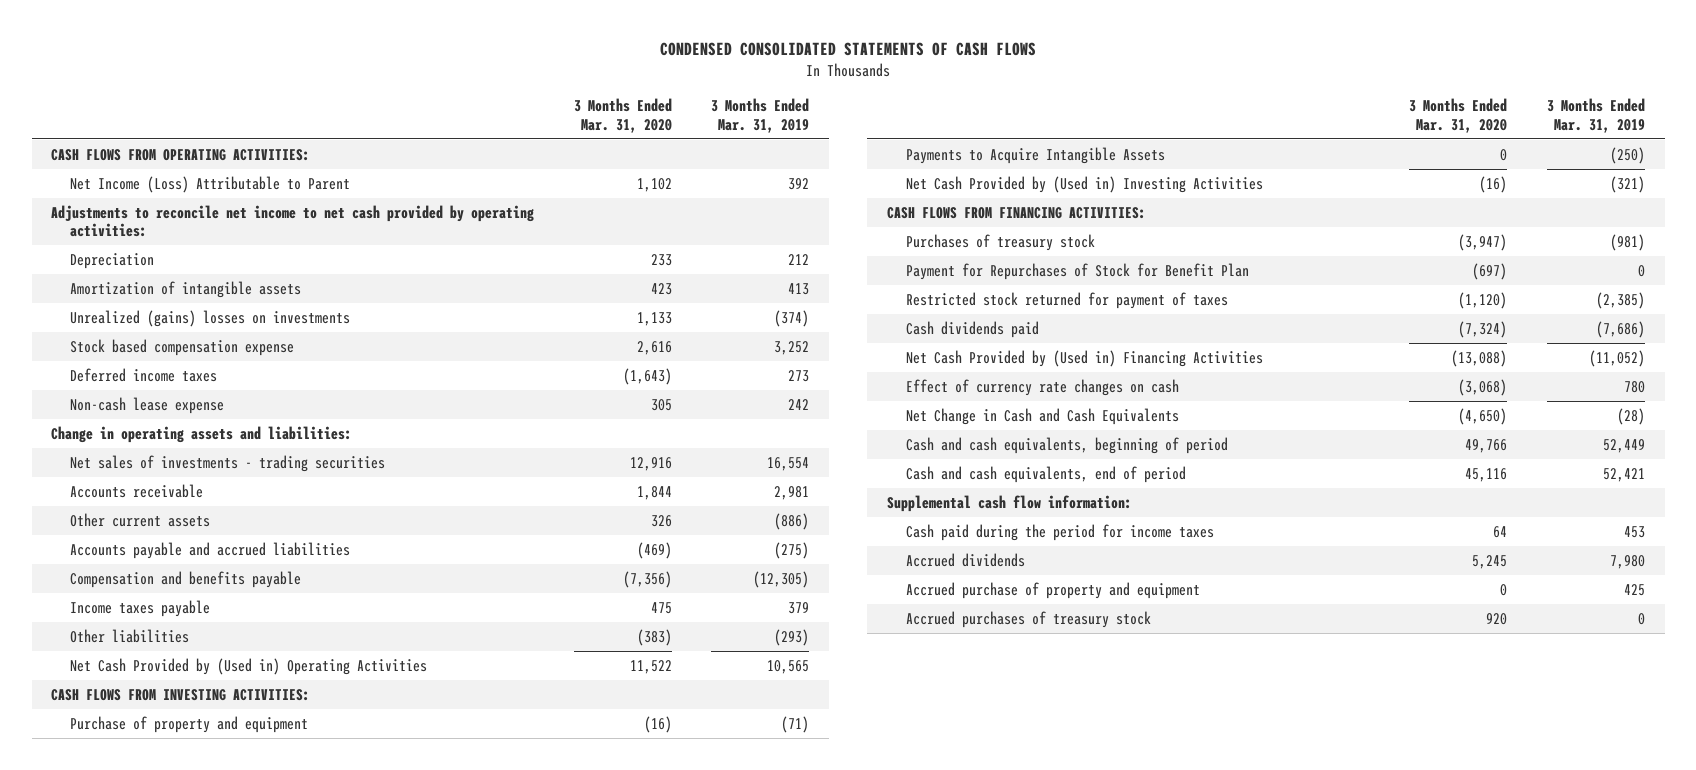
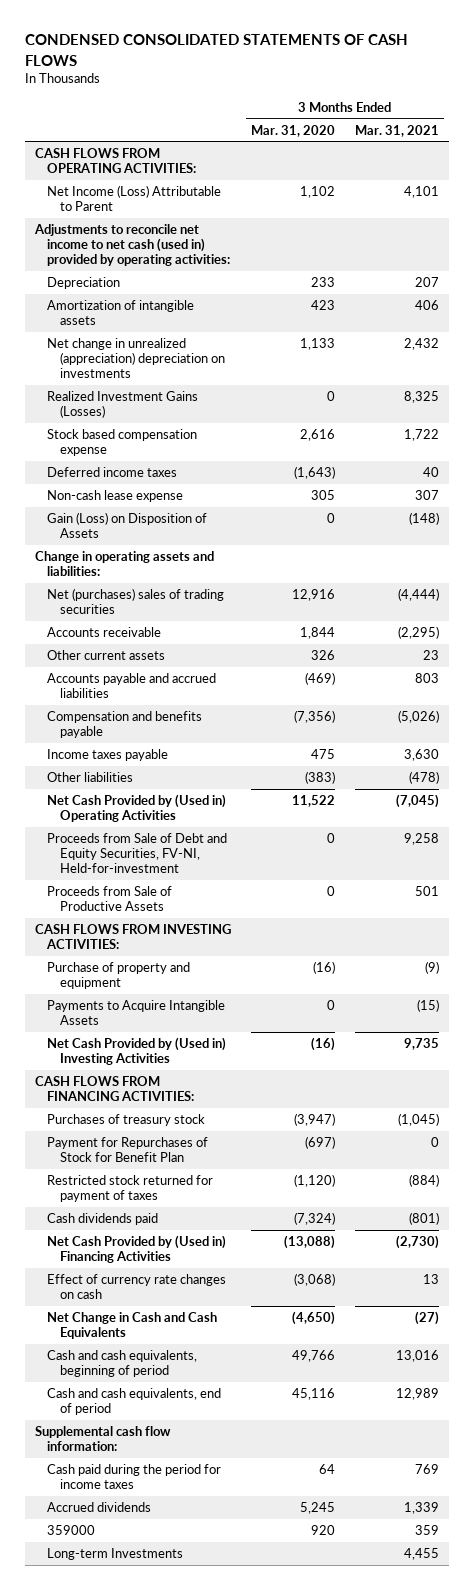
[711,98,810,133] 3 Months Ended Mar. 31, 2019 -> none
none -> [354,124,439,137] Mar. 31, 2021
[51,204,535,238] Adjustments to reconcile net income to net cash provided by operating activities: -> [34,223,231,267] Adjustments to reconcile net income to net cash (used in) provided by operating activities:
[70,309,351,327] Unrealized (gains) losses on investments -> [47,337,225,379] Net change in unrealized (appreciation) depreciation on investments
none -> [47,390,199,419] Realized Investment Gains (Losses)
none -> [47,511,208,539] Gain (Loss) on Disposition of Assets
[70,454,386,472] Net sales of investments - trading securities -> [47,587,225,615] Net (purchases) sales of trading securities
none -> [47,832,228,874] Proceeds from Sale of Debt and Equity Securities, FV-NI, Held-for-investment
none -> [47,885,173,912] Proceeds from Sale of Productive Assets
[906,581,1201,599] Accrued purchase of property and equipment -> none
[906,610,1152,628] Accrued purchases of treasury stock -> [47,1524,96,1535] 359000
none -> [47,1547,184,1560] Long-term Investments

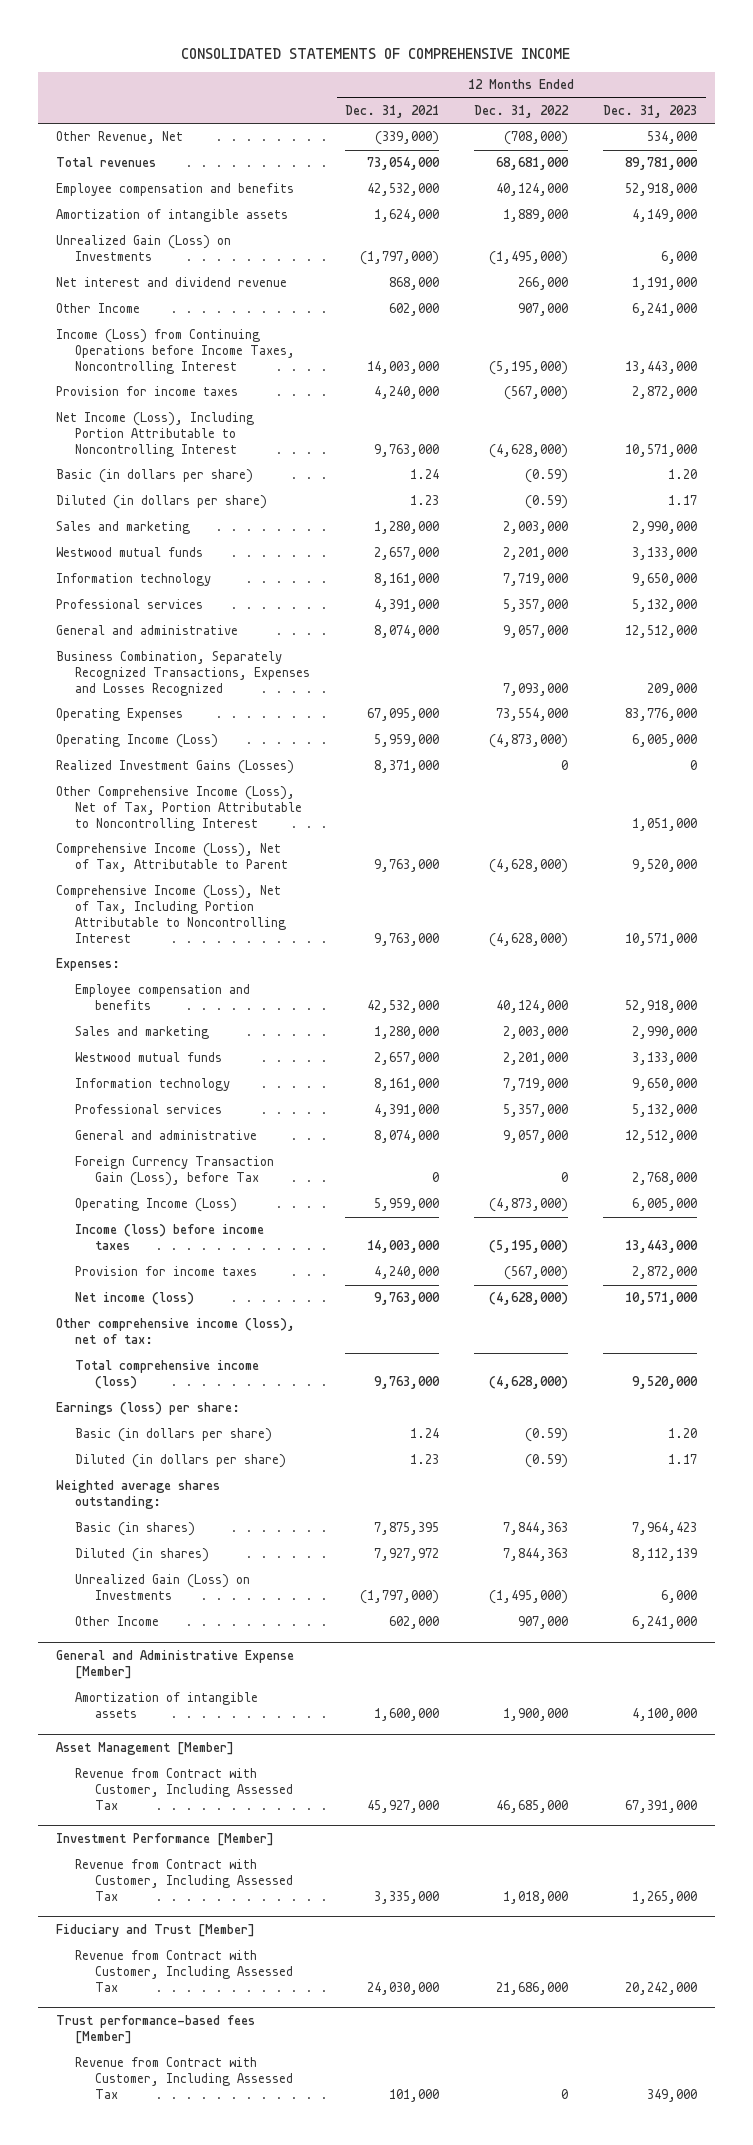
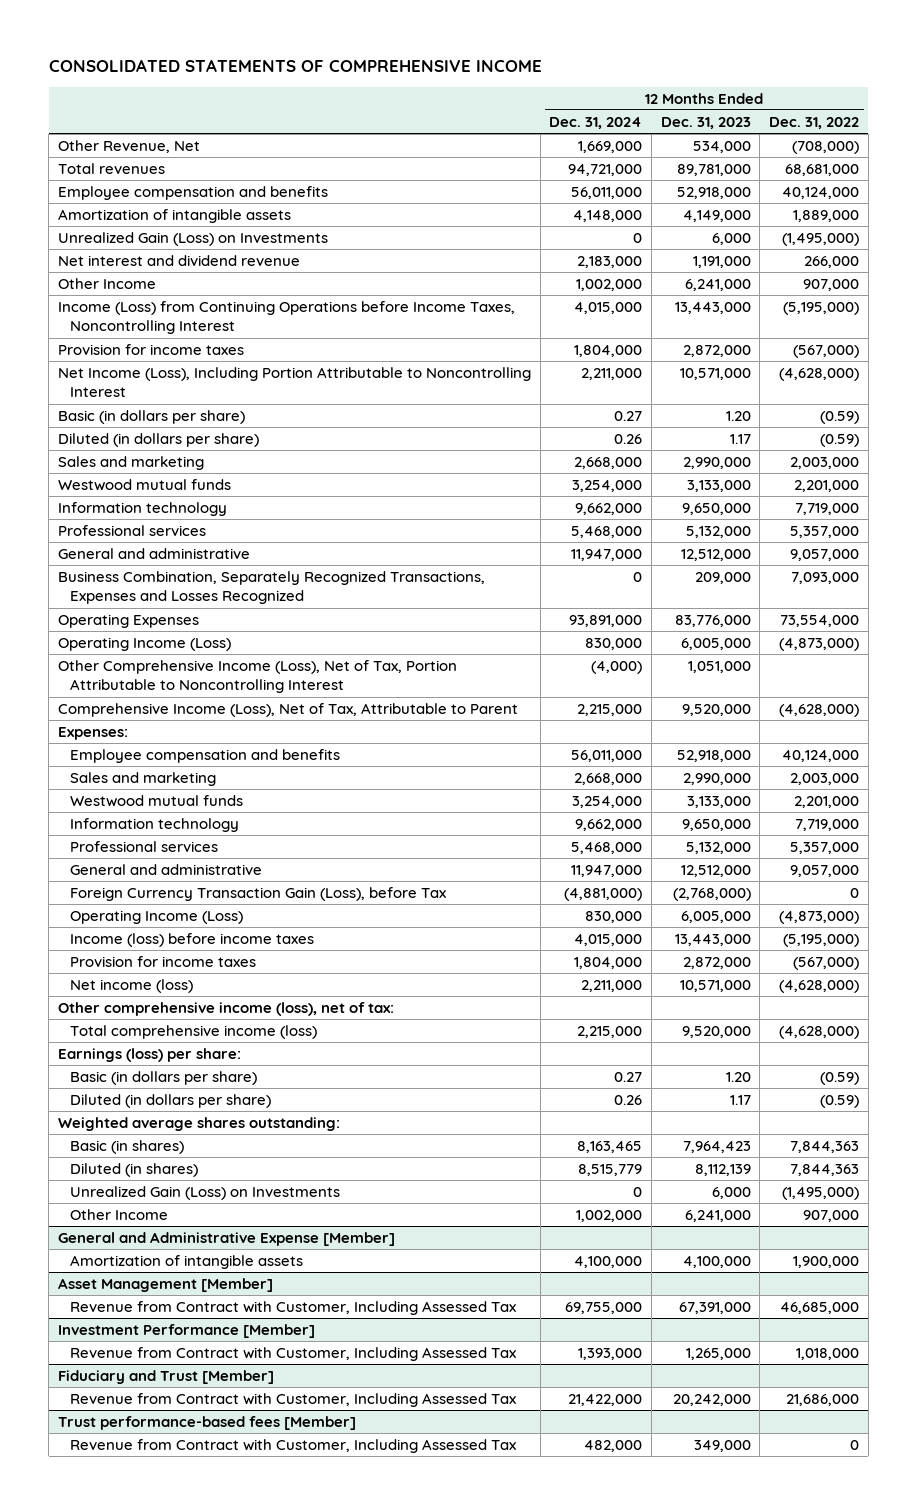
[345,104,440,118] Dec. 31, 2021 -> none
none -> [549,116,643,129] Dec. 31, 2024
[55,760,294,775] Realized Investment Gains (Losses) -> none
[55,885,287,944] Comprehensive Income (Loss), Net of Tax, Including Portion Attributable to Noncontrolling Interest -> none
[632,1172,698,1186] 2,768,000 -> [672,888,751,902] (2,768,000)

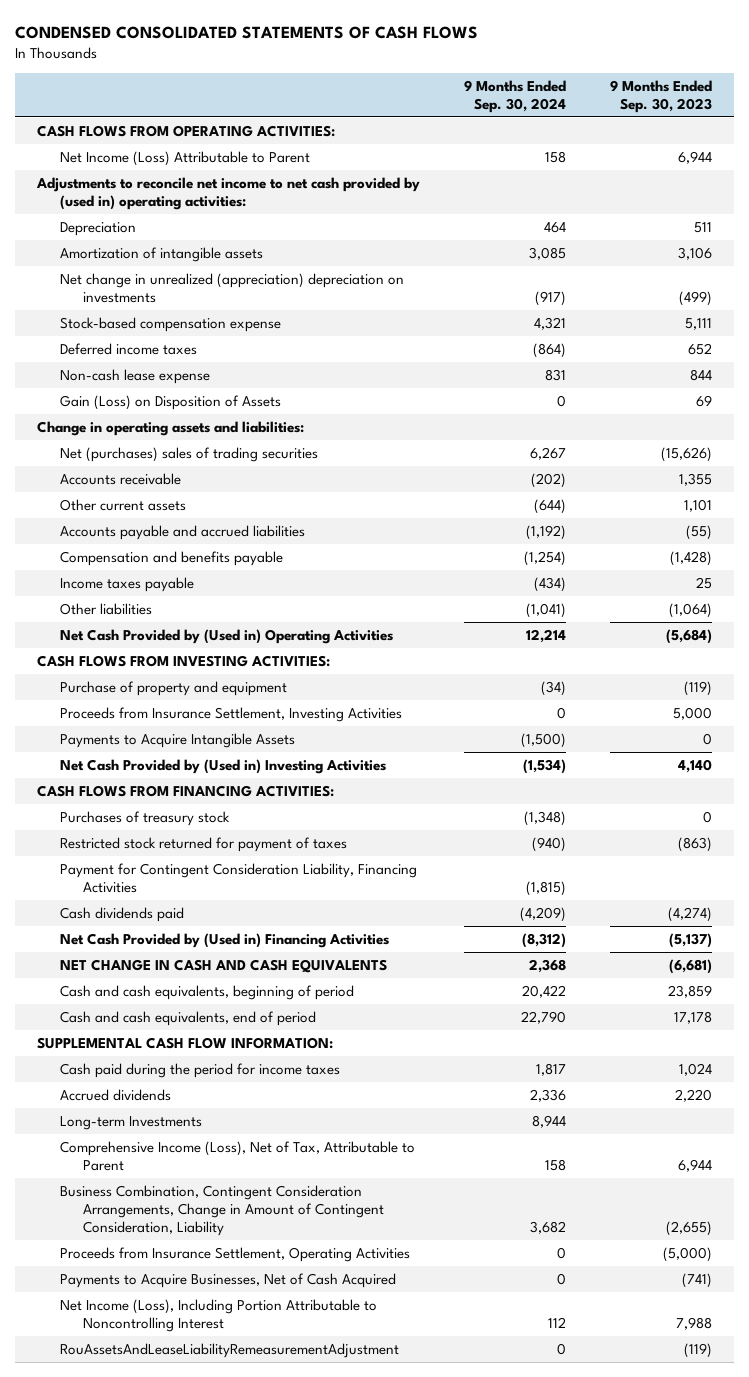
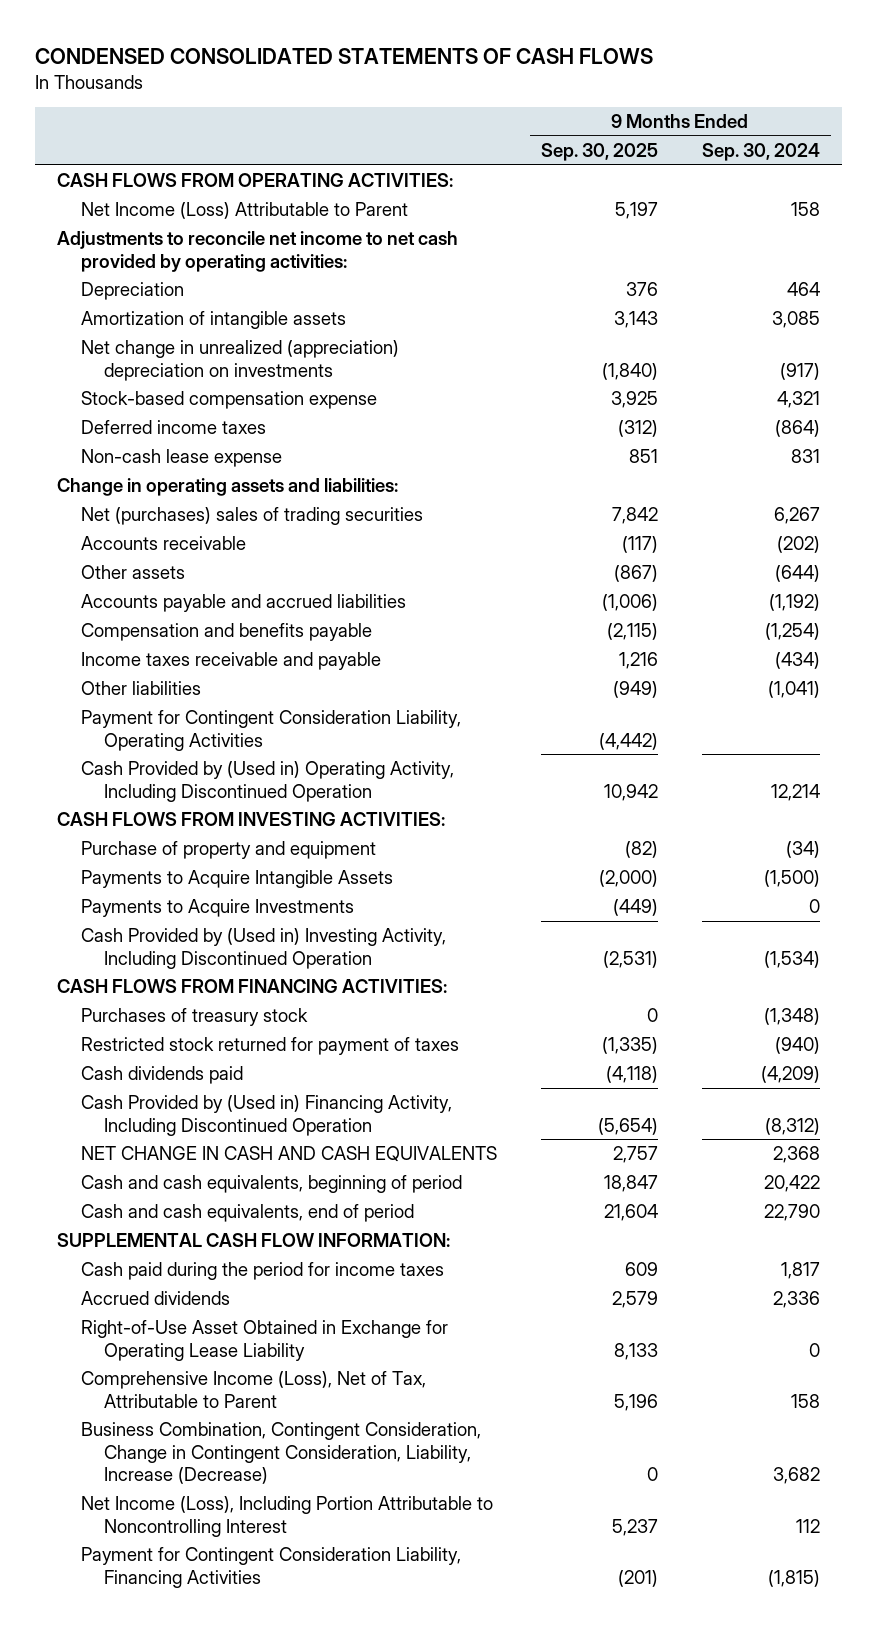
[609,79,712,113] 9 Months Ended Sep. 30, 2023 -> none
none -> [540,142,658,161] Sep. 30, 2025
[36,176,421,210] Adjustments to reconcile net income to net cash provided by (used in) operating activities: -> [57,231,459,272] Adjustments to reconcile net income to net cash provided by operating activities:
[59,394,281,410] Gain (Loss) on Disposition of Assets -> none
[59,498,186,511] Other current assets -> [80,565,185,580] Other assets
[59,576,194,592] Income taxes payable -> [80,652,381,671] Income taxes receivable and payable
none -> [80,710,461,751] Payment for Contingent Consideration Liability, Operating Activities
[59,628,393,644] Net Cash Provided by (Used in) Operating Activities -> [80,761,454,802] Cash Provided by (Used in) Operating Activity, Including Discontinued Operation
[59,706,402,722] Proceeds from Insurance Settlement, Investing Activities -> none
none -> [80,899,354,918] Payments to Acquire Investments
[59,758,386,774] Net Cash Provided by (Used in) Investing Activities -> [80,928,446,969] Cash Provided by (Used in) Investing Activity, Including Discontinued Operation
[59,932,389,948] Net Cash Provided by (Used in) Financing Activities -> [80,1095,452,1136] Cash Provided by (Used in) Financing Activity, Including Discontinued Operation
[59,1115,202,1130] Long-term Investments -> none
none -> [80,1320,448,1361] Right-of-Use Asset Obtained in Exchange for Operating Lease Liability
[59,1246,410,1262] Proceeds from Insurance Settlement, Operating Activities -> none
[59,1272,396,1288] Payments to Acquire Businesses, Net of Cash Acquired -> none
[59,1184,384,1236] Business Combination, Contingent Consideration Arrangements, Change in Amount of Contingent Consideration, Liability -> [80,1422,481,1485] Business Combination, Contingent Consideration, Change in Contingent Consideration, Liability, Increase (Decrease)
[59,1342,399,1358] RouAssetsAndLeaseLiabilityRemeasurementAdjustment -> none
[59,862,417,893] Payment for Contingent Consideration Liability, Financing Activities -> [80,1547,461,1588] Payment for Contingent Consideration Liability, Financing Activities

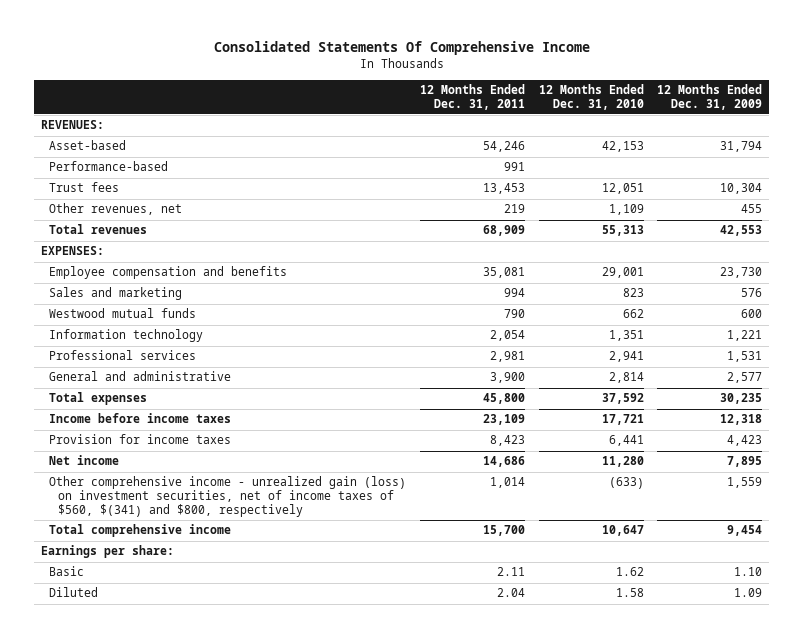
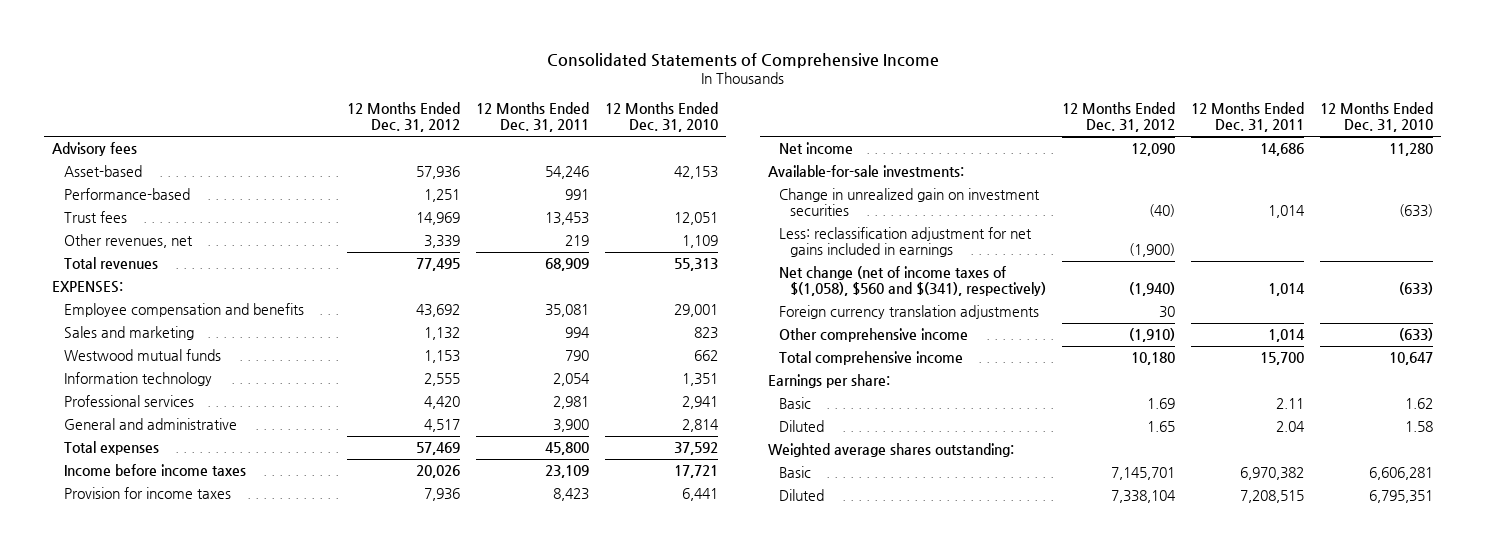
[213,41,590,56] Consolidated Statements Of Comprehensive Income -> [546,53,939,69] Consolidated Statements of Comprehensive Income
[657,84,763,110] 12 Months Ended Dec. 31, 2009 -> none
none -> [346,102,460,133] 12 Months Ended Dec. 31, 2012
[41,120,105,130] REVENUES: -> none
none -> [52,142,138,157] Advisory fees
none -> [767,165,964,178] Available-for-sale investments:
[49,476,407,517] Other comprehensive income - unrealized gain (loss) on investment securities, net of income taxes of $560, $(341) and $800, respectively -> [778,188,1040,217] Change in unrealized gain on investment securities
none -> [778,227,1032,258] Less: reclassification adjustment for net gains included in earnings
none -> [778,266,1047,297] Net change (net of income taxes of $(1,058), $560 and $(341), respectively)
none -> [778,305,1039,320] Foreign currency translation adjustments
none -> [778,328,968,343] Other comprehensive income
none -> [767,443,1014,458] Weighted average shares outstanding:
none -> [778,466,811,479] Basic
none -> [778,489,824,502] Diluted

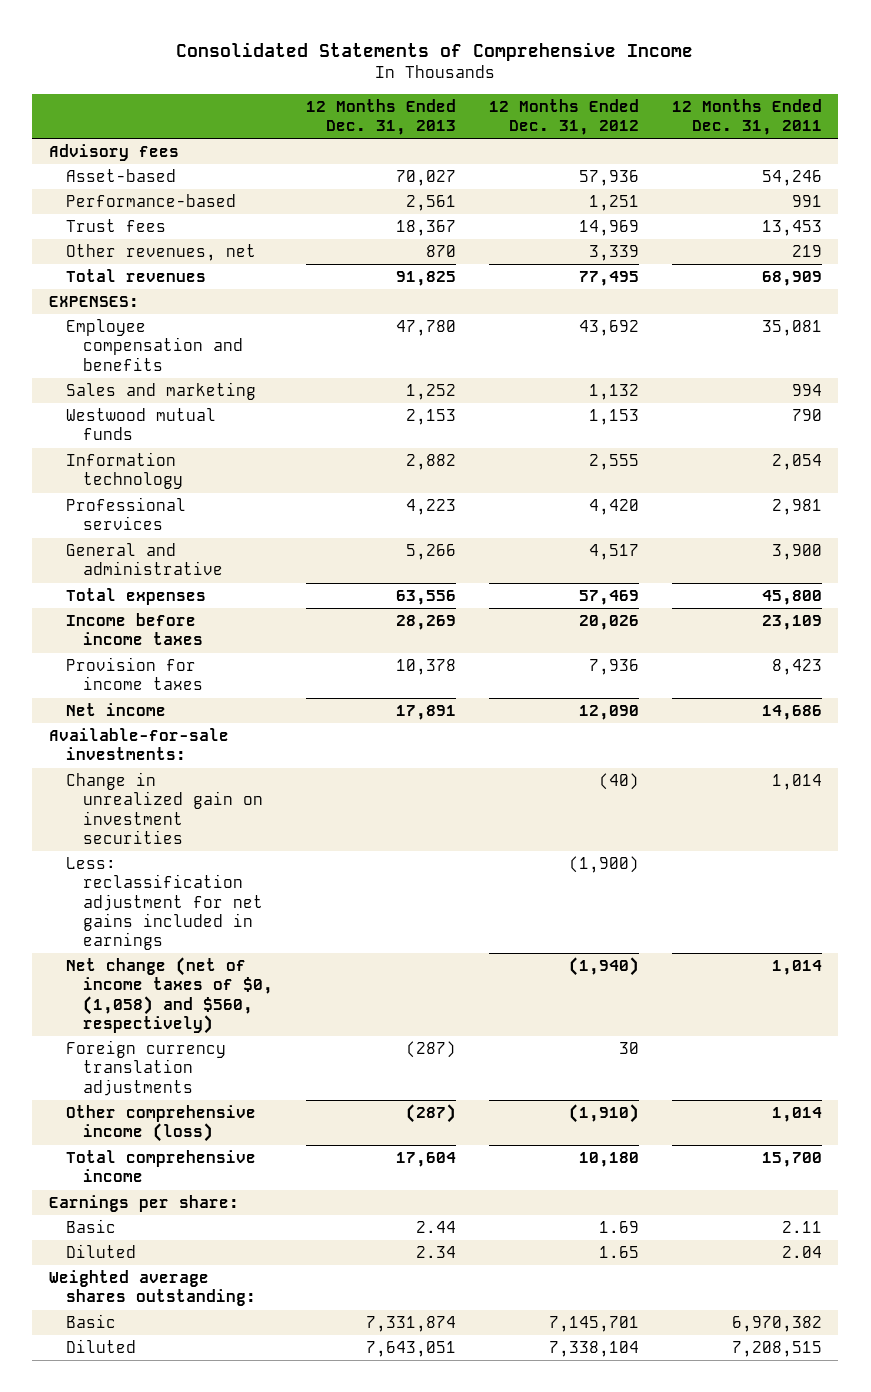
[604,102,718,133] 12 Months Ended Dec. 31, 2010 -> none
none -> [306,98,457,136] 12 Months Ended Dec. 31, 2013
[778,266,1047,297] Net change (net of income taxes of $(1,058), $560 and $(341), respectively) -> [66,957,274,1034] Net change (net of income taxes of $0, (1,058) and $560, respectively)
[778,328,968,343] Other comprehensive income -> [66,1105,257,1143] Other comprehensive income (loss)

